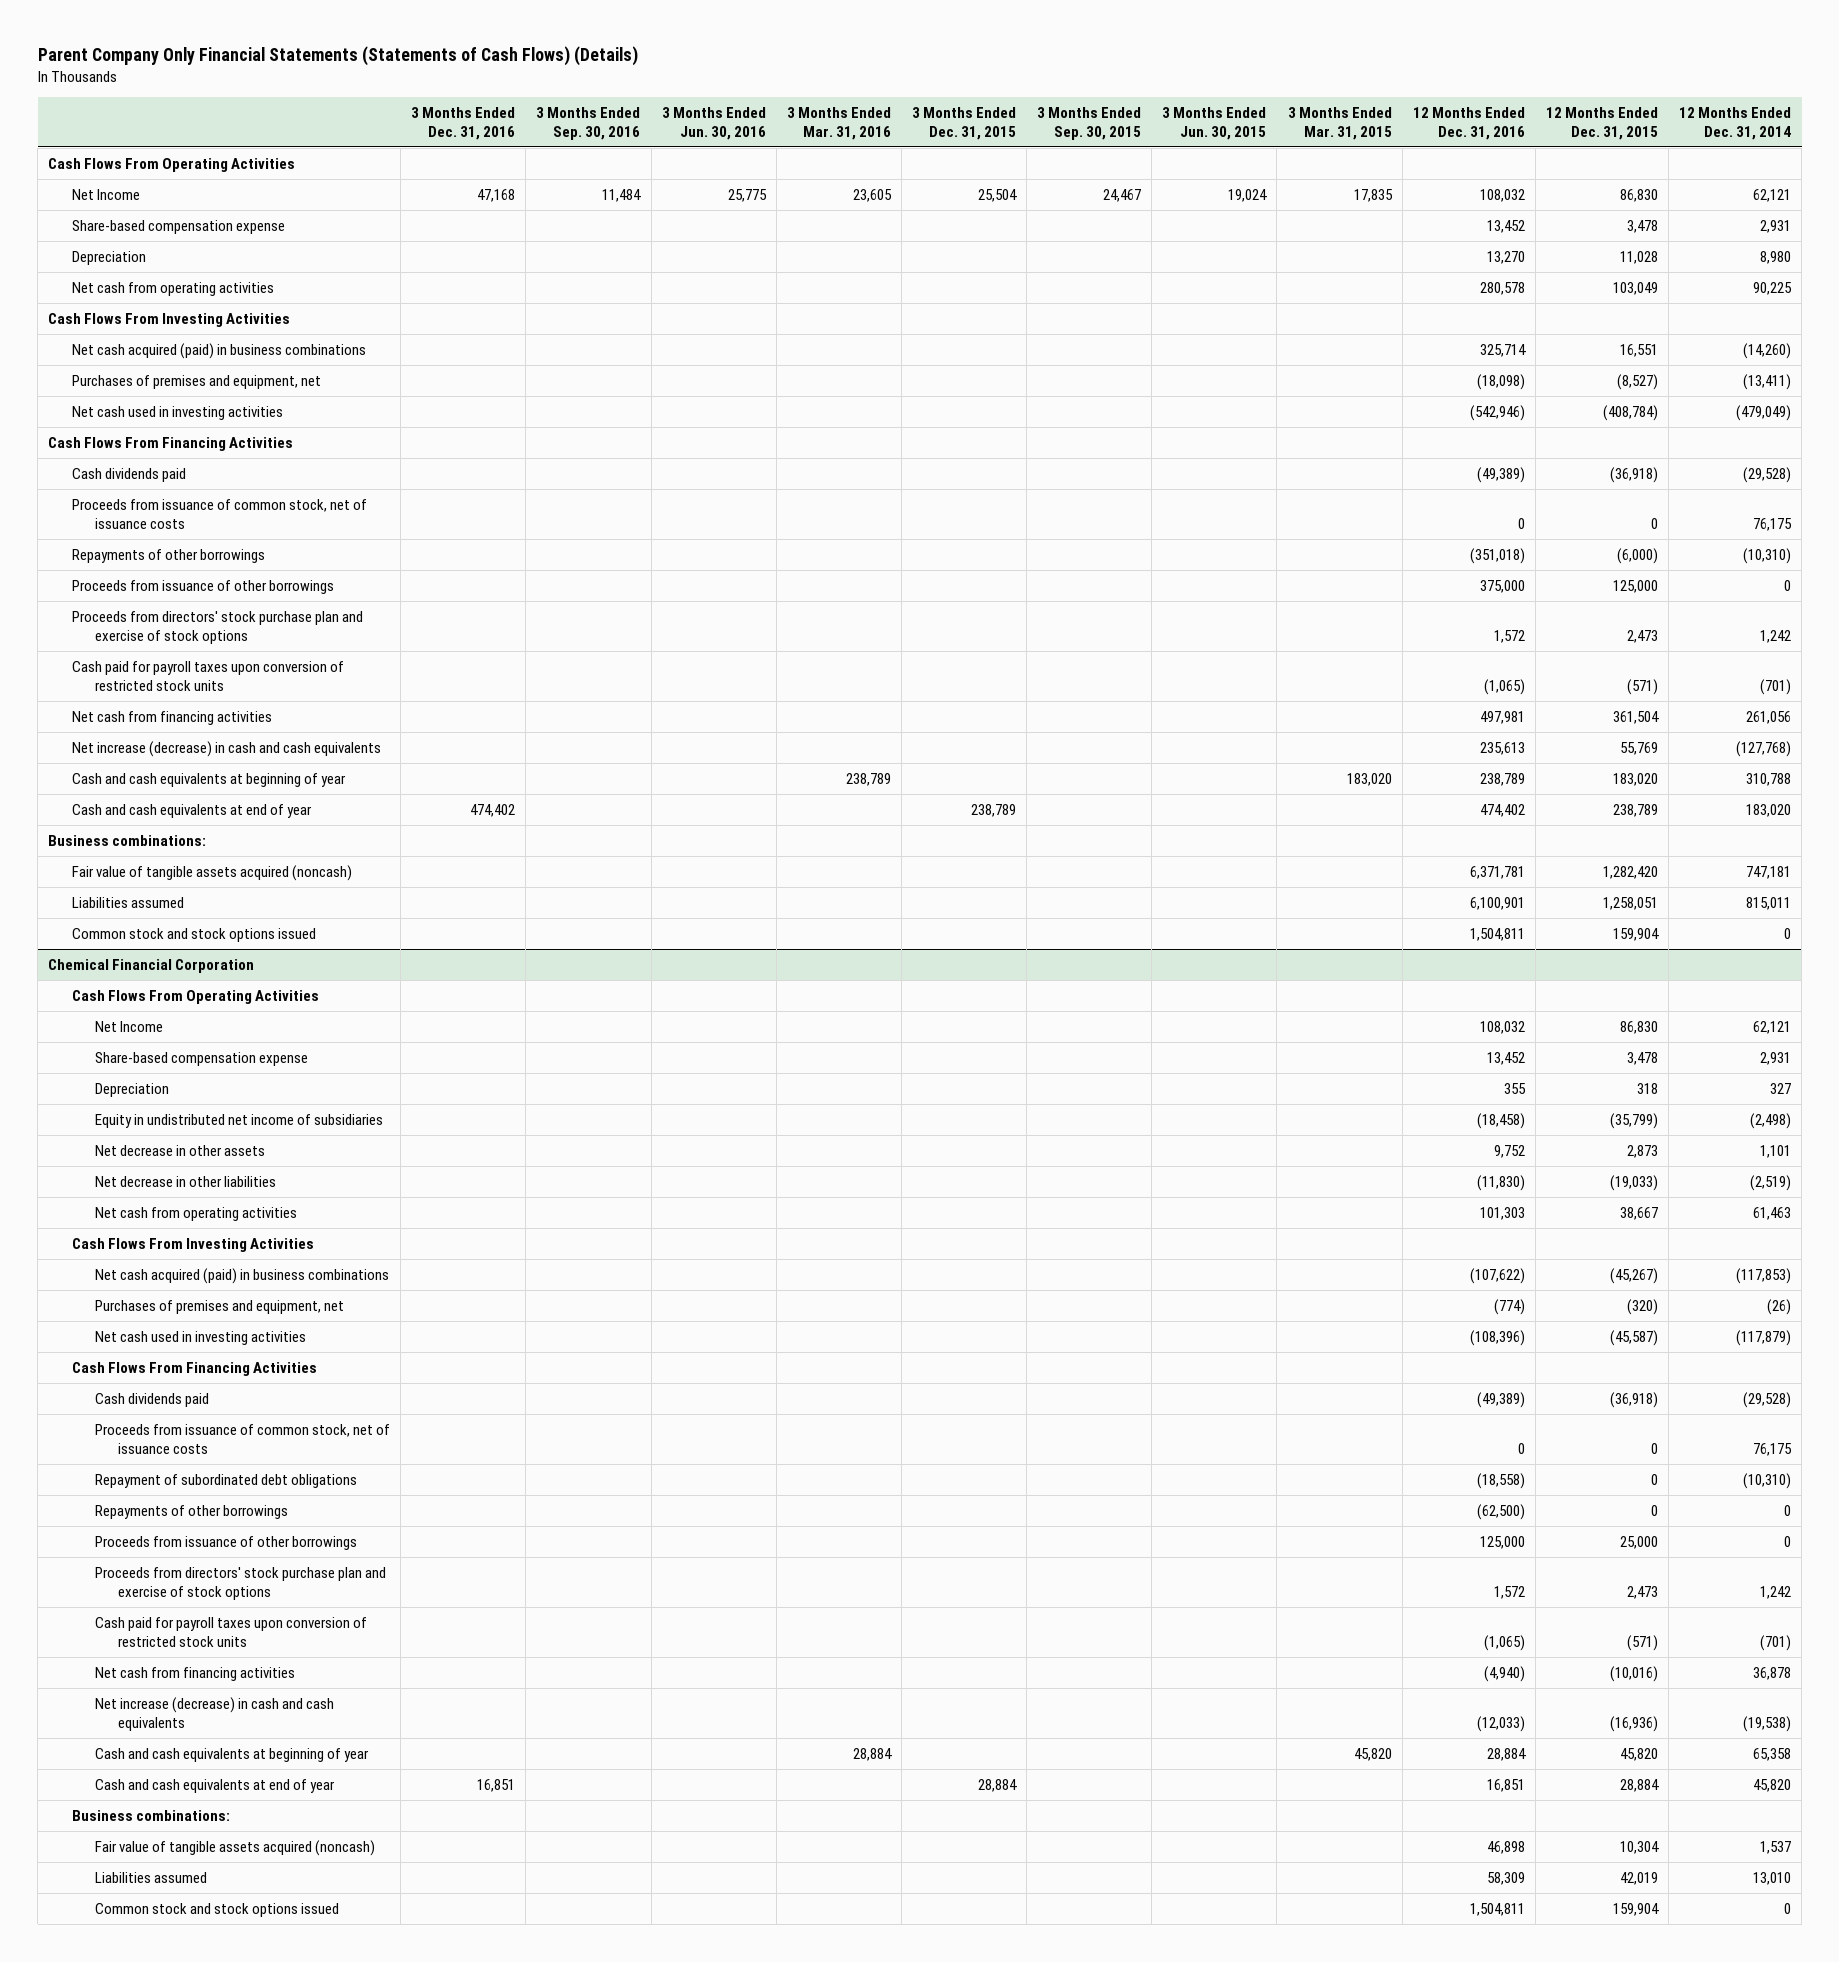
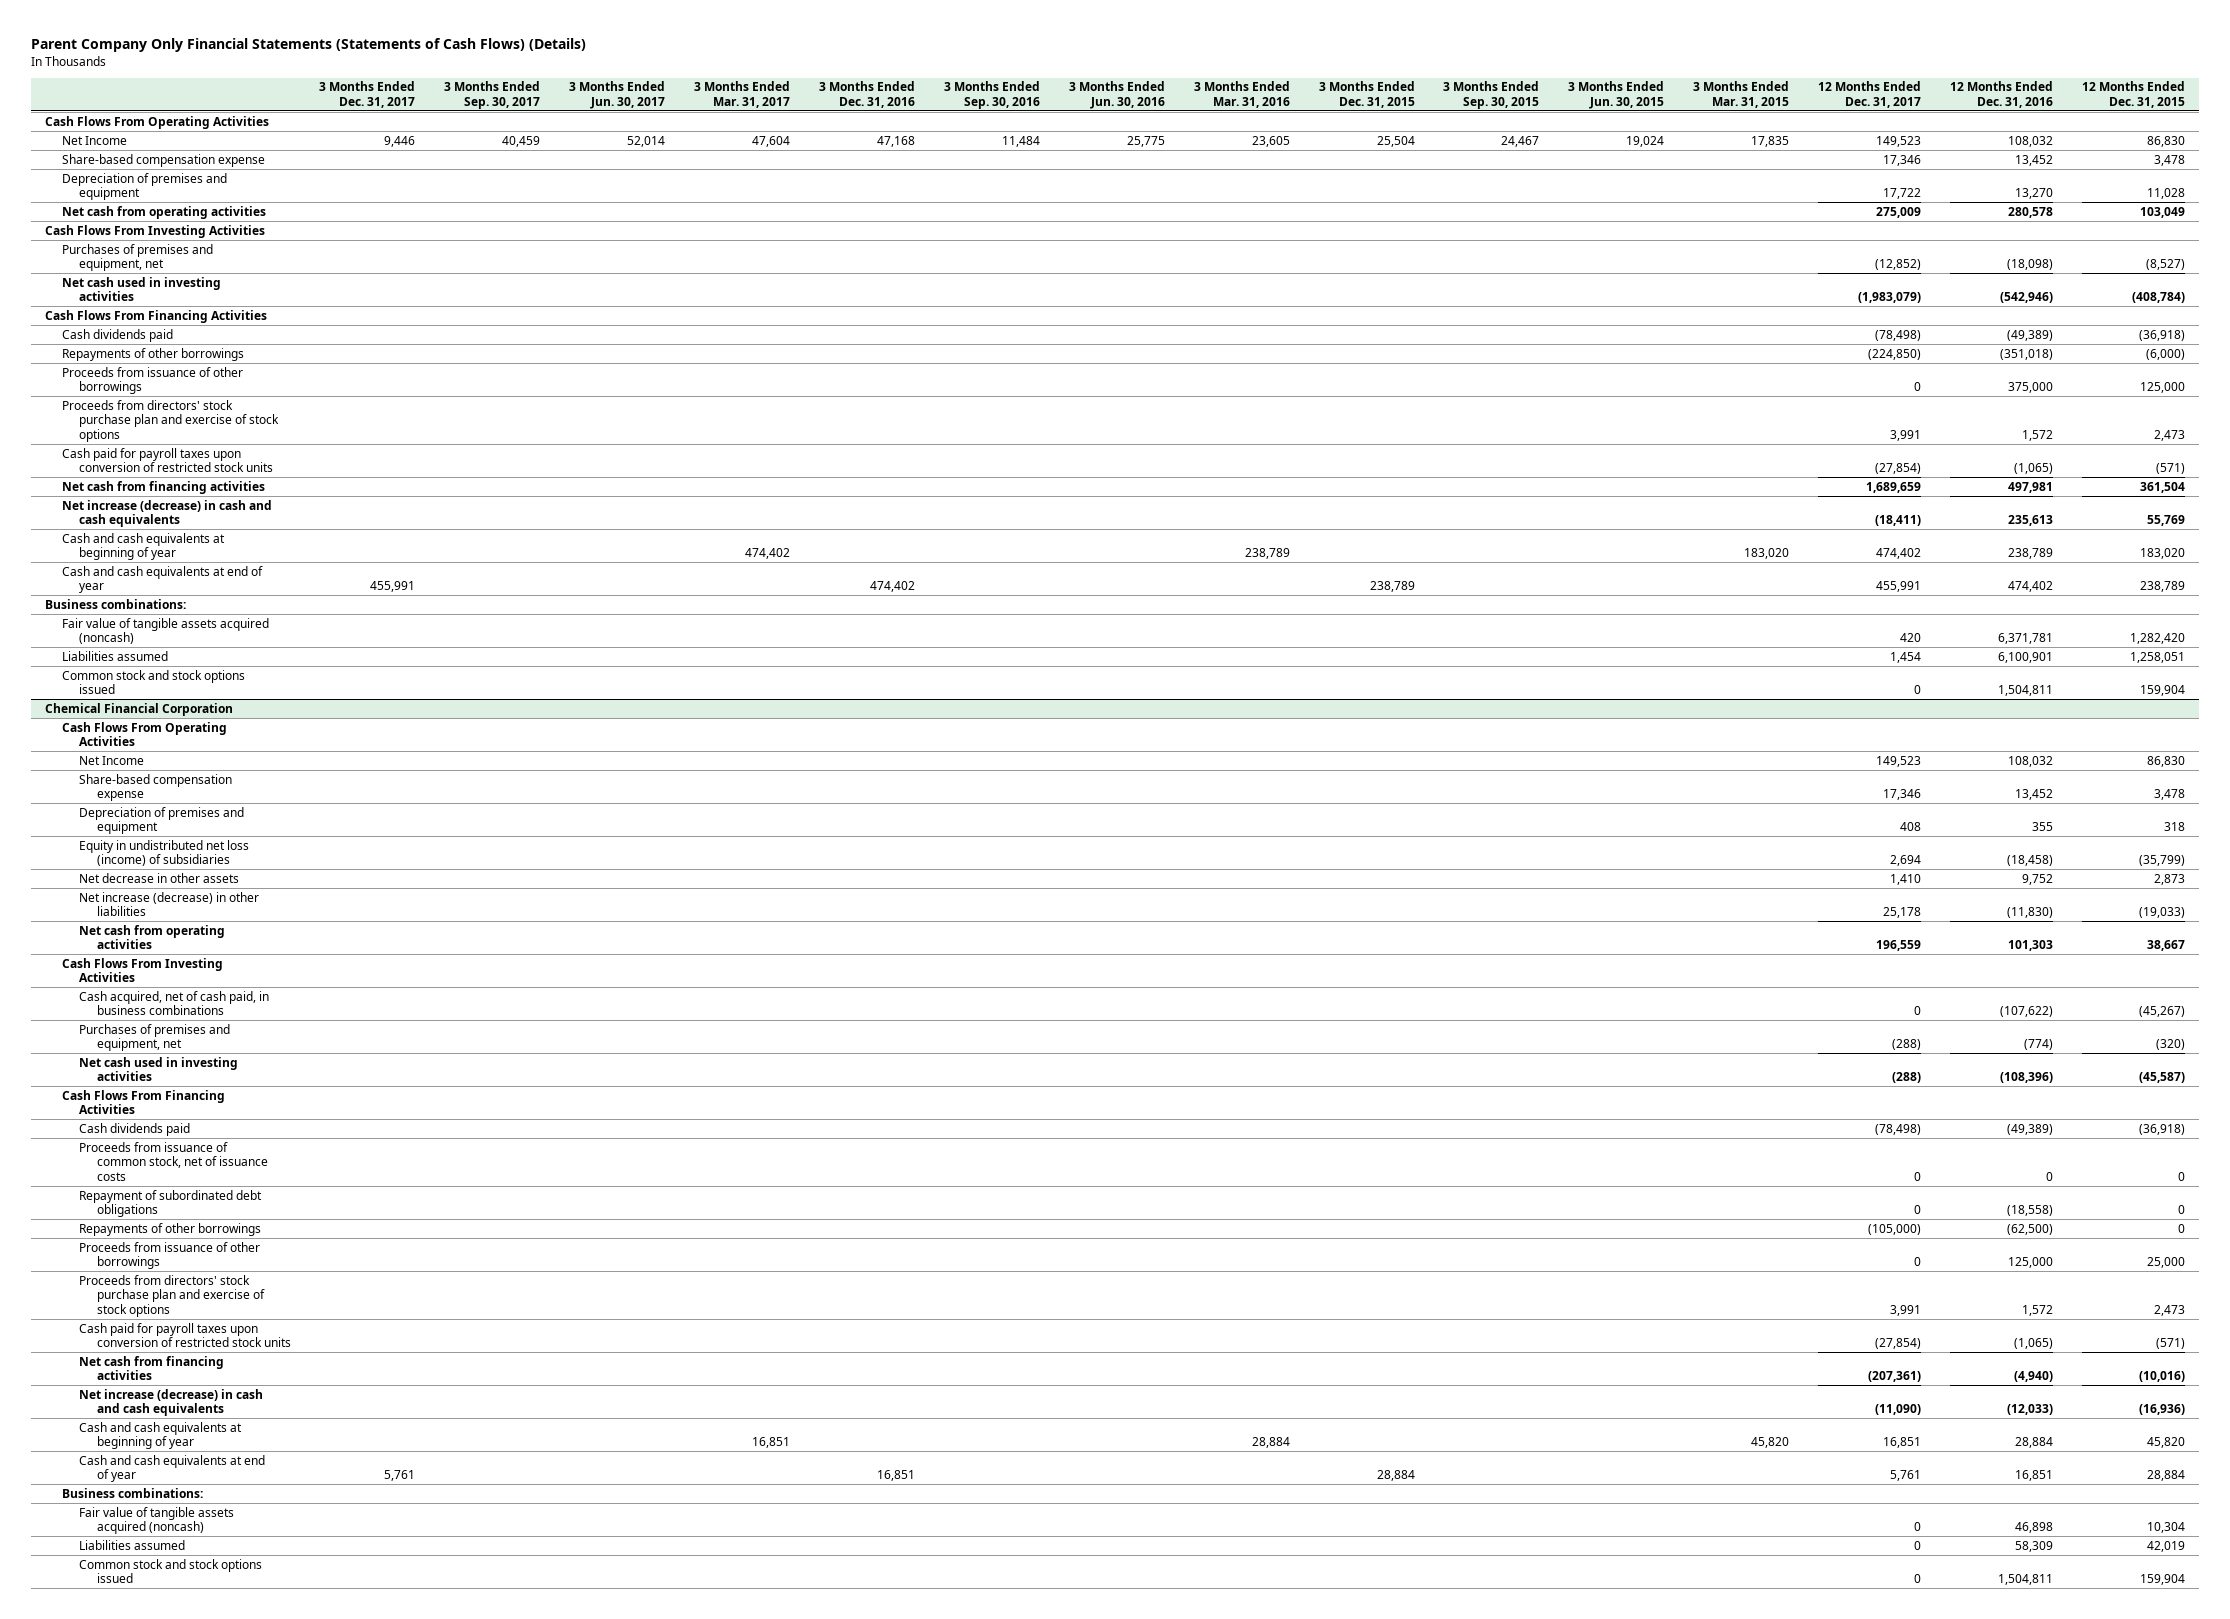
[1679,106,1792,140] 12 Months Ended Dec. 31, 2014 -> none
none -> [319,81,416,108] 3 Months Ended Dec. 31, 2017
none -> [444,81,541,109] 3 Months Ended Sep. 30, 2017
none -> [569,81,666,109] 3 Months Ended Jun. 30, 2017
none -> [694,81,791,108] 3 Months Ended Mar. 31, 2017
none -> [1818,81,1922,108] 12 Months Ended Dec. 31, 2017
[71,250,146,265] Depreciation -> [62,172,228,201] Depreciation of premises and equipment
[71,342,366,359] Net cash acquired (paid) in business combinations -> none
[71,498,367,529] Proceeds from issuance of common stock, net of issuance costs -> none
[95,1082,170,1097] Depreciation -> [79,806,245,835] Depreciation of premises and equipment
[95,1113,384,1128] Equity in undistributed net income of subsidiaries -> [79,839,250,867] Equity in undistributed net loss (income) of subsidiaries
[95,1175,277,1187] Net decrease in other liabilities -> [79,891,260,917] Net increase (decrease) in other liabilities
[95,1267,390,1284] Net cash acquired (paid) in business combinations -> [79,990,270,1016] Cash acquired, net of cash paid, in business combinations

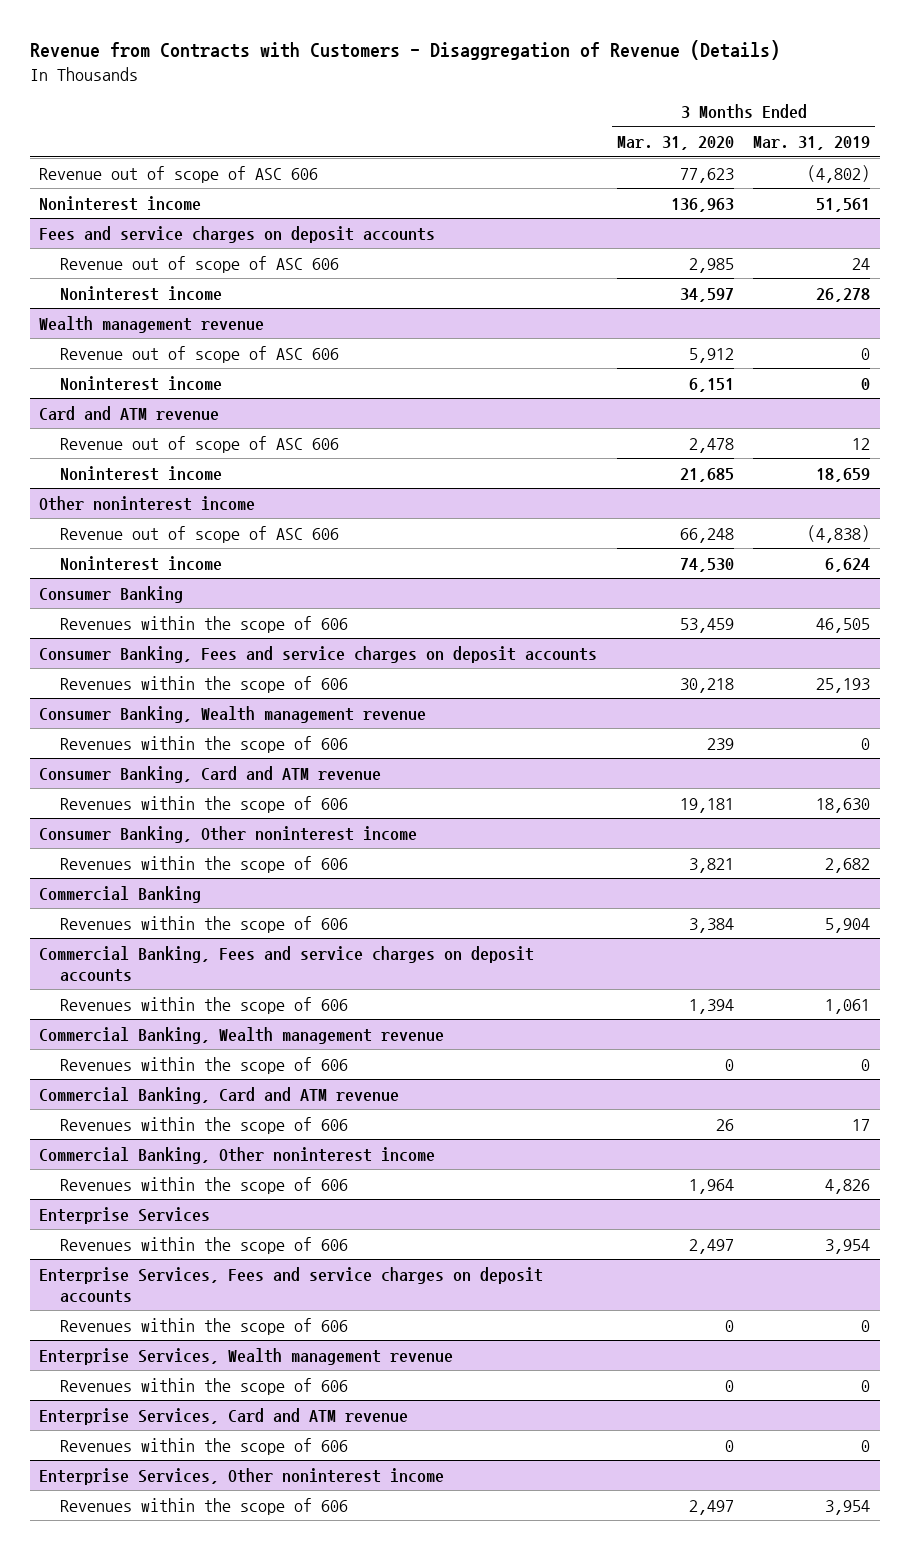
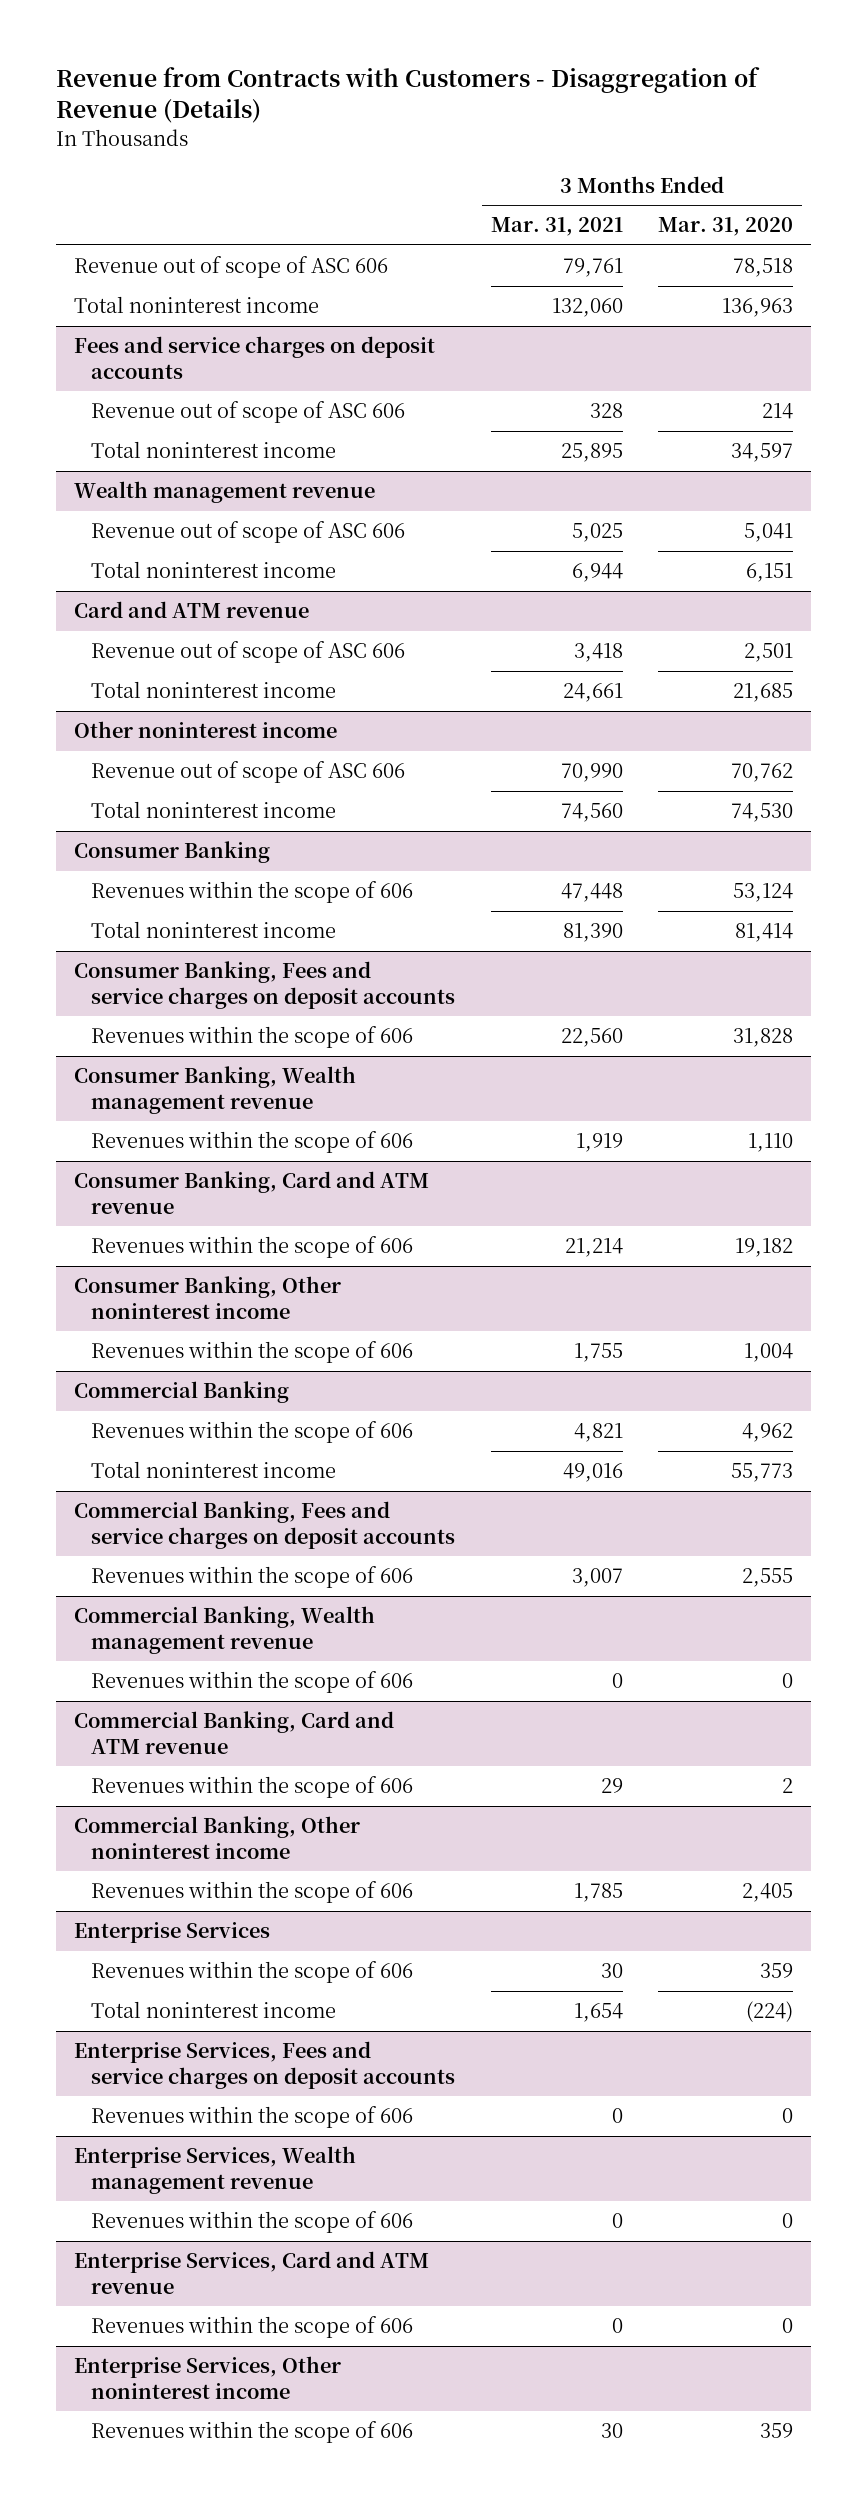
[753,136,871,151] Mar. 31, 2019 -> none
none -> [490,217,623,237] Mar. 31, 2021
[679,167,734,183] 77,623 -> [733,258,794,278] 78,518
[39,195,202,211] Noninterest income -> [73,296,319,314] Total noninterest income
[688,257,734,273] 2,985 -> [762,403,794,420] 214
[59,285,222,301] Noninterest income -> [90,441,336,459] Total noninterest income
[688,347,734,363] 5,912 -> [744,523,794,543] 5,041
[59,375,222,391] Noninterest income -> [90,561,336,579] Total noninterest income
[688,437,734,453] 2,478 -> [744,643,794,663] 2,501
[59,465,222,481] Noninterest income -> [90,681,336,699] Total noninterest income
[679,527,734,543] 66,248 -> [731,763,794,783] 70,762
[59,555,222,571] Noninterest income -> [90,801,336,819] Total noninterest income
[679,617,734,633] 53,459 -> [733,883,794,903] 53,124
none -> [90,921,336,939] Total noninterest income
[679,677,734,693] 30,218 -> [733,1028,794,1048] 31,828
[706,737,734,750] 239 -> [748,1133,794,1153] 1,110
[679,797,734,813] 19,181 -> [735,1238,794,1258] 19,182
[688,857,734,873] 3,821 -> [744,1343,794,1363] 1,004
[688,917,734,933] 3,384 -> [742,1423,794,1443] 4,962
none -> [90,1461,336,1479] Total noninterest income
[688,998,734,1014] 1,394 -> [742,1568,794,1588] 2,555
[715,1118,734,1131] 26 -> [782,1778,794,1794] 2
[688,1178,734,1194] 1,964 -> [742,1883,794,1903] 2,405
[688,1238,734,1254] 2,497 -> [760,1963,794,1979] 359
none -> [90,2001,336,2019] Total noninterest income
[688,1499,734,1515] 2,497 -> [760,2423,794,2439] 359

